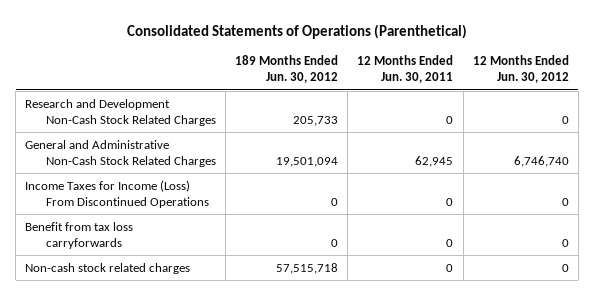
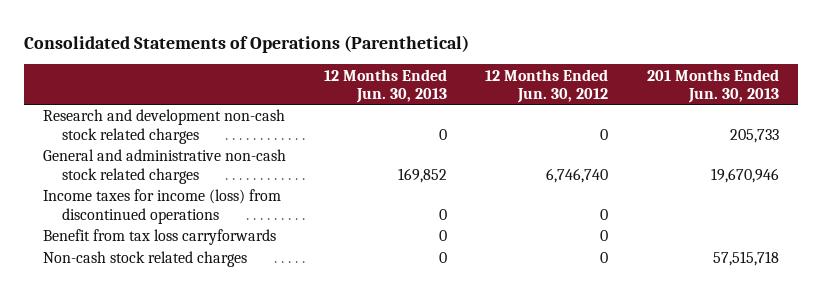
[235,55,339,84] 189 Months Ended Jun. 30, 2012 -> none
[357,55,454,84] 12 Months Ended Jun. 30, 2011 -> none
none -> [324,68,448,103] 12 Months Ended Jun. 30, 2013
none -> [646,68,779,103] 201 Months Ended Jun. 30, 2013
[25,98,216,126] Research and Development Non-Cash Stock Related Charges -> [43,109,286,144] Research and development non-cash stock related charges
[25,139,216,167] General and Administrative Non-Cash Stock Related Charges -> [43,149,287,184] General and administrative non-cash stock related charges
[25,179,209,208] Income Taxes for Income (Loss) From Discontinued Operations -> [43,189,282,224] Income taxes for income (loss) from discontinued operations

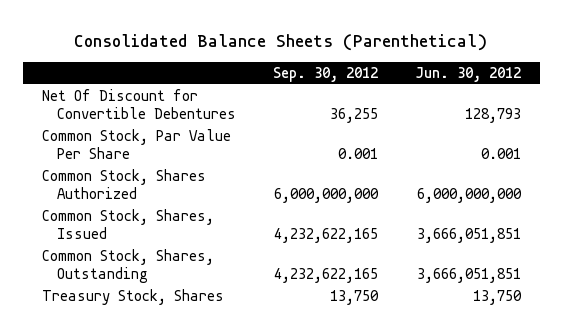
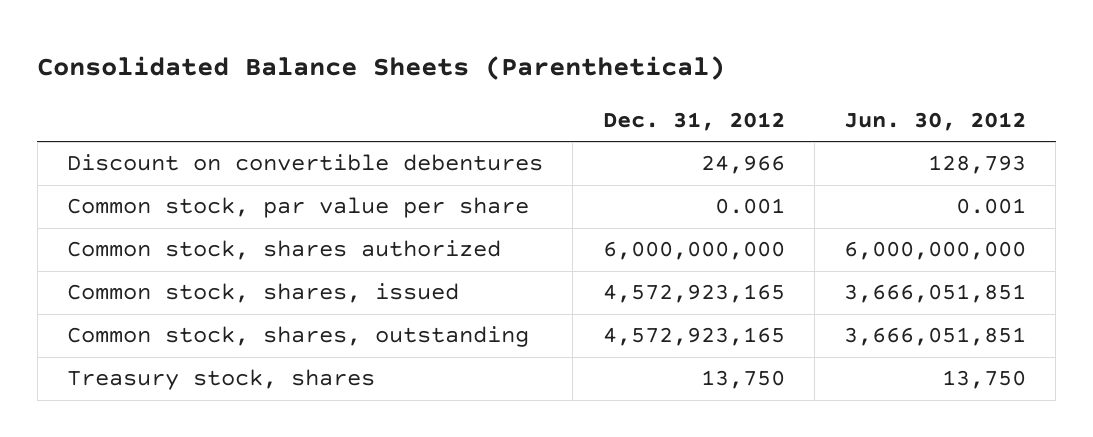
[273,66,379,82] Sep. 30, 2012 -> none
none -> [602,112,785,132] Dec. 31, 2012
[41,89,237,120] Net Of Discount for Convertible Debentures -> [67,154,544,172] Discount on convertible debentures
[41,129,231,160] Common Stock, Par Value Per Share -> [67,197,530,219] Common stock, par value per share
[41,169,206,200] Common Stock, Shares Authorized -> [67,240,502,261] Common stock, shares authorized
[41,209,214,240] Common Stock, Shares, Issued -> [67,283,460,304] Common stock, shares, issued
[41,249,214,284] Common Stock, Shares, Outstanding -> [67,326,530,348] Common stock, shares, outstanding
[41,289,224,306] Treasury Stock, Shares -> [67,369,376,391] Treasury stock, shares

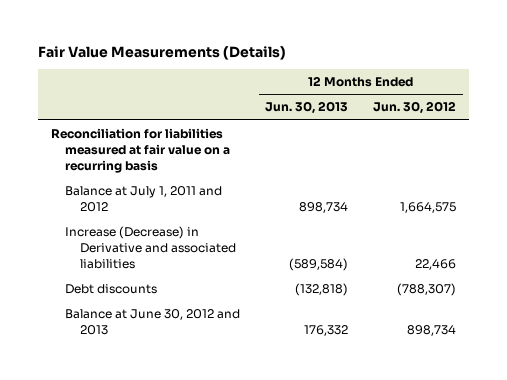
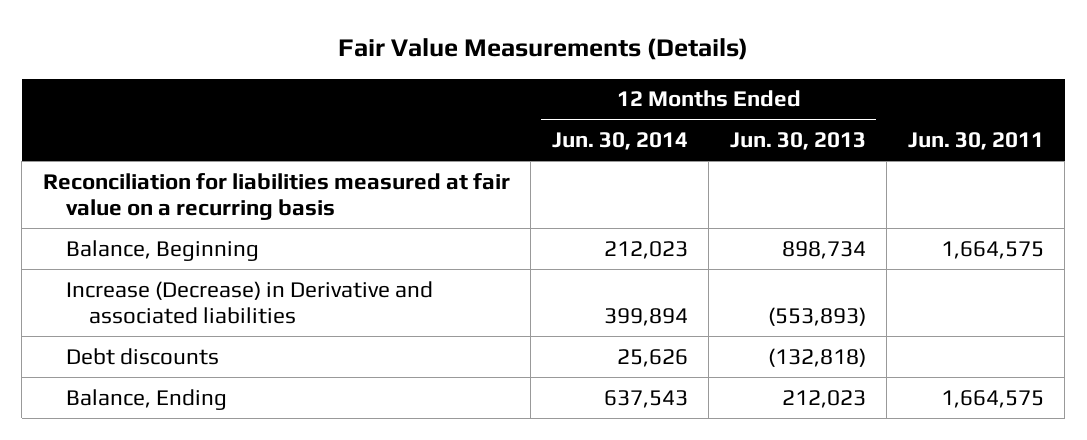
[373,101,457,115] Jun. 30, 2012 -> none
none -> [551,131,688,150] Jun. 30, 2014
none -> [907,131,1044,150] Jun. 30, 2011
[65,186,223,212] Balance at July 1, 2011 and 2012 -> [65,239,259,261] Balance, Beginning
[289,257,349,271] (589,584) -> [767,307,866,327] (553,893)
[65,309,241,335] Balance at June 30, 2012 and 2013 -> none
none -> [65,388,227,410] Balance, Ending

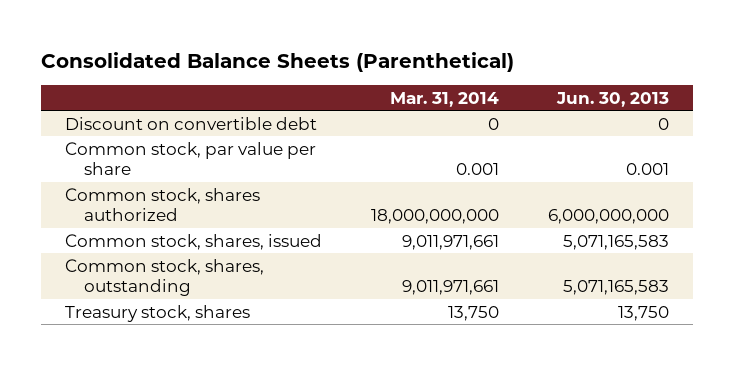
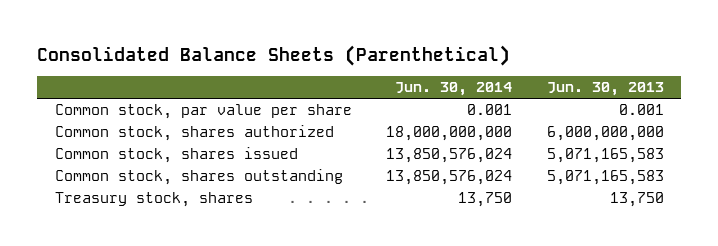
[389,91,499,107] Mar. 31, 2014 -> none
none -> [395,82,513,97] Jun. 30, 2014
[65,116,318,130] Discount on convertible debt -> none
[65,233,323,250] Common stock, shares, issued -> [54,147,298,164] Common stock, shares issued
[65,258,265,297] Common stock, shares, outstanding -> [54,169,343,186] Common stock, shares outstanding

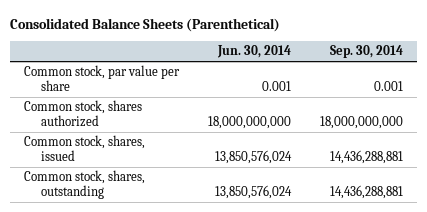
[546,82,664,97] Jun. 30, 2013 -> none
none -> [329,45,403,59] Sep. 30, 2014
[54,192,253,208] Treasury stock, shares -> none
[54,147,298,164] Common stock, shares issued -> [24,135,146,161] Common stock, shares, issued
[54,169,343,186] Common stock, shares outstanding -> [24,170,146,199] Common stock, shares, outstanding

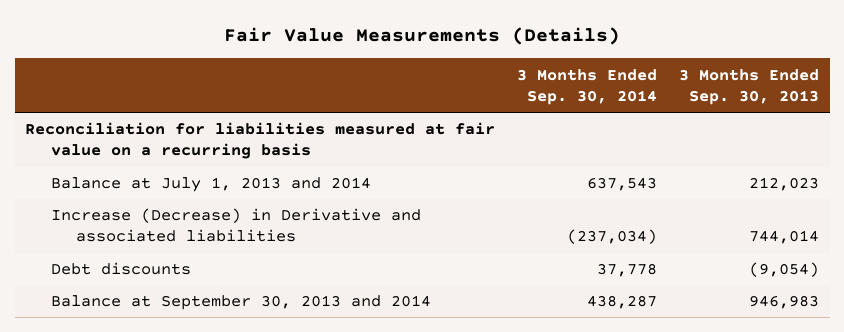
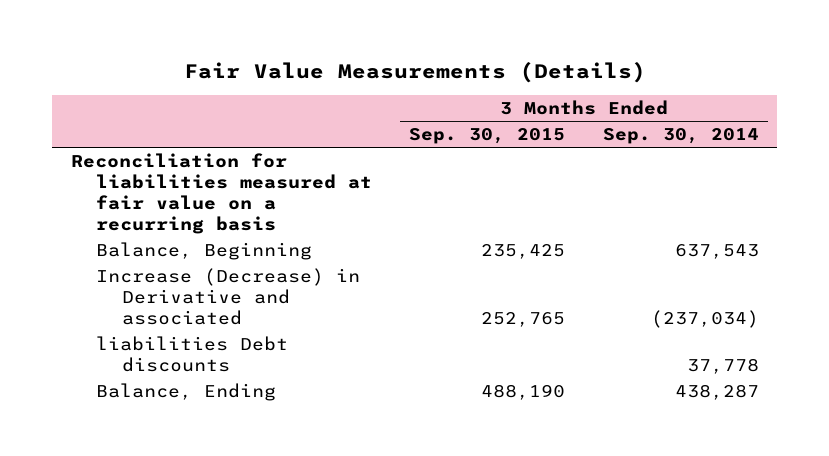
[678,68,819,105] 3 Months Ended Sep. 30, 2013 -> none
none -> [409,127,566,144] Sep. 30, 2015
[50,177,371,193] Balance at July 1, 2013 and 2014 -> [96,241,313,260] Balance, Beginning
[50,208,421,243] Increase (Decrease) in Derivative and associated liabilities -> [96,267,361,325] Increase (Decrease) in Derivative and associated
[50,262,191,276] Debt discounts -> [96,335,289,372] liabilities Debt discounts
[50,295,431,311] Balance at September 30, 2013 and 2014 -> [96,382,277,401] Balance, Ending

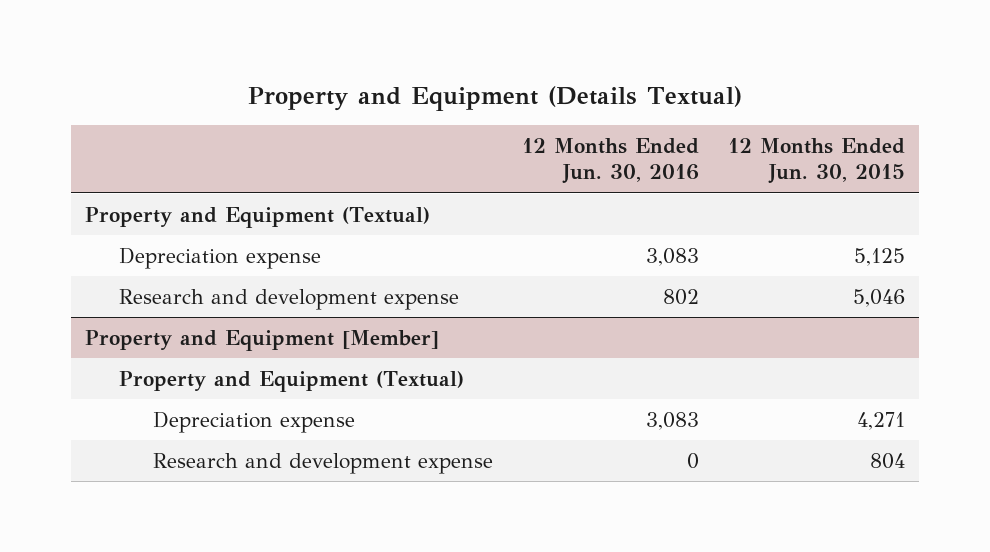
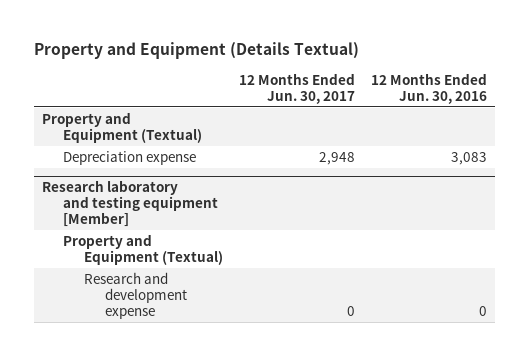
[727,137,905,185] 12 Months Ended Jun. 30, 2015 -> none
none -> [238,72,355,105] 12 Months Ended Jun. 30, 2017
[118,288,459,310] Research and development expense -> none
[85,329,440,351] Property and Equipment [Member] -> none
none -> [42,179,219,228] Research laboratory and testing equipment [Member]
[152,410,355,433] Depreciation expense -> none

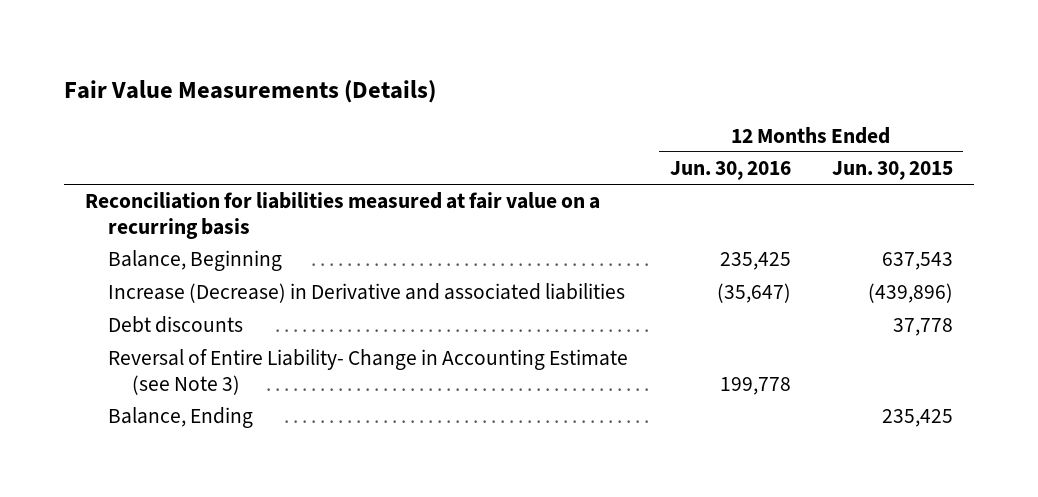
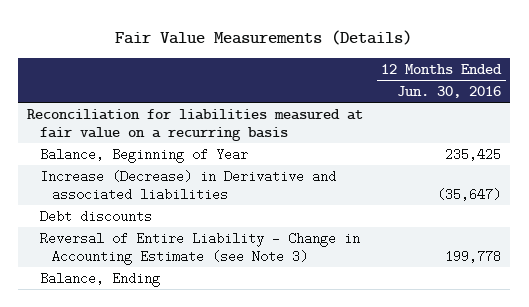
[831,161,953,181] Jun. 30, 2015 -> none
[108,250,283,272] Balance, Beginning -> [39,147,248,163] Balance, Beginning of Year
[108,349,629,396] Reversal of Entire Liability- Change in Accounting Estimate (see Note 3) -> [39,231,360,266] Reversal of Entire Liability - Change in Accounting Estimate (see Note 3)

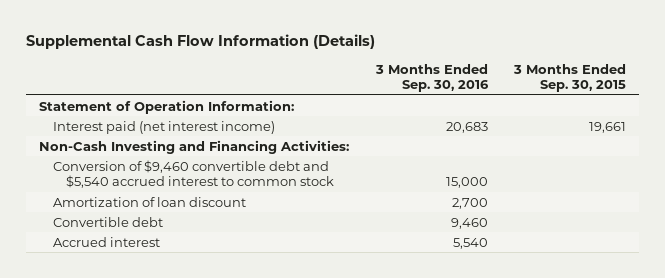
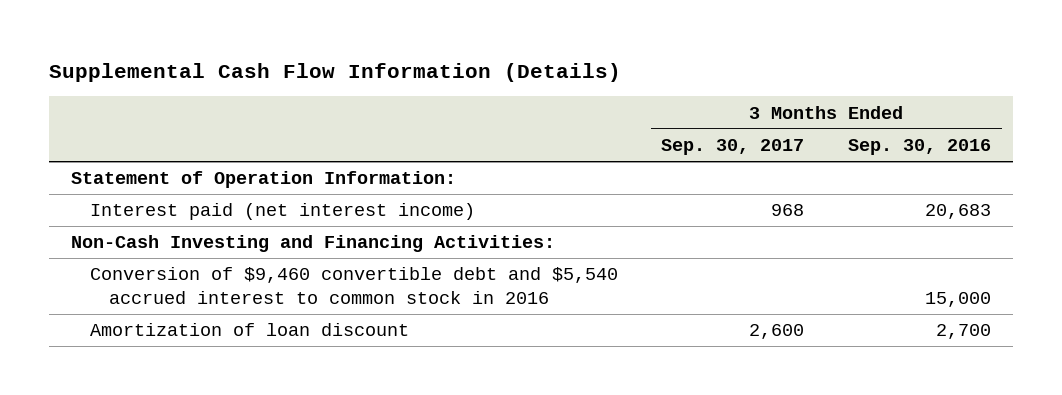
[512,63,626,93] 3 Months Ended Sep. 30, 2015 -> none
none -> [661,138,805,155] Sep. 30, 2017
[52,159,335,189] Conversion of $9,460 convertible debt and $5,540 accrued interest to common stock -> [89,267,618,304] Conversion of $9,460 convertible debt and $5,540 accrued interest to common stock in 2016
[52,216,163,227] Convertible debt -> none
[52,236,160,247] Accrued interest -> none

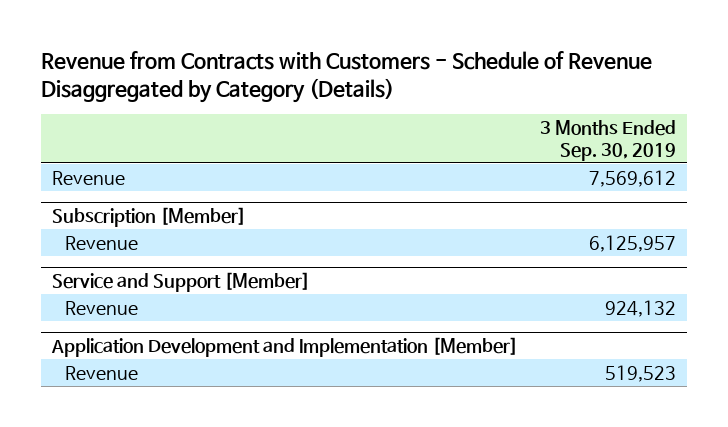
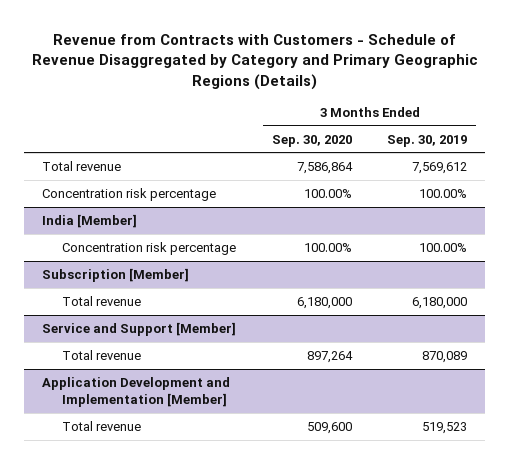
[40,51,652,103] Revenue from Contracts with Customers - Schedule of Revenue Disaggregated by Category (Details) -> [31,33,478,90] Revenue from Contracts with Customers - Schedule of Revenue Disaggregated by Category and Primary Geographic Regions (Details)
none -> [271,134,352,147] Sep. 30, 2020
[51,170,125,185] Revenue -> [42,161,122,172] Total revenue
none -> [42,188,217,202] Concentration risk percentage
none -> [42,214,138,229] India [Member]
none -> [62,242,237,256] Concentration risk percentage
[64,235,138,250] Revenue -> [62,296,142,307] Total revenue
[588,234,676,252] 6,125,957 -> [412,297,468,310] 6,180,000
[64,300,138,315] Revenue -> [62,350,142,361] Total revenue
[604,299,676,317] 924,132 -> [422,351,468,364] 870,089
[64,365,138,380] Revenue -> [62,421,142,432] Total revenue

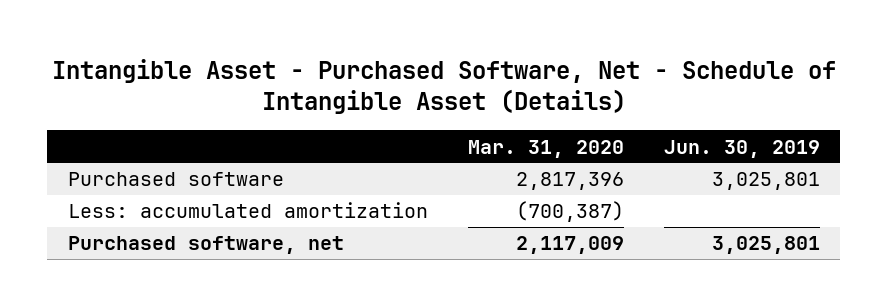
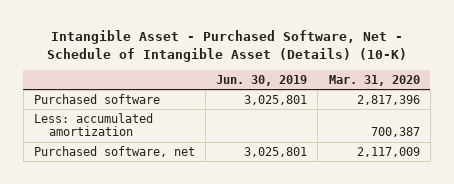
[51,58,836,115] Intangible Asset - Purchased Software, Net - Schedule of Intangible Asset (Details) -> [46,30,407,62] Intangible Asset - Purchased Software, Net - Schedule of Intangible Asset (Details) (10-K)
[515,201,624,223] (700,387) -> [370,127,420,138] 700,387

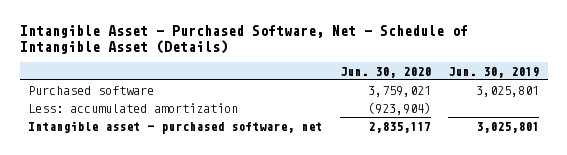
[46,30,407,62] Intangible Asset - Purchased Software, Net - Schedule of Intangible Asset (Details) (10-K) -> [19,24,468,54] Intangible Asset - Purchased Software, Net - Schedule of Intangible Asset (Details)
[328,74,420,86] Mar. 31, 2020 -> none
none -> [339,66,431,78] Jun. 30, 2020
[34,145,196,157] Purchased software, net -> [28,120,323,134] Intangible asset - purchased software, net

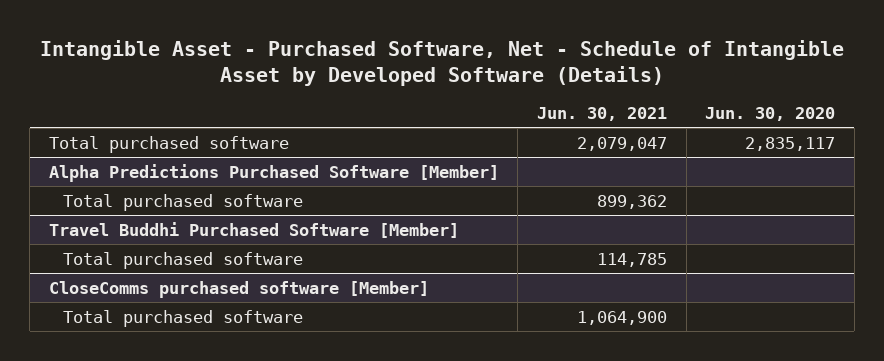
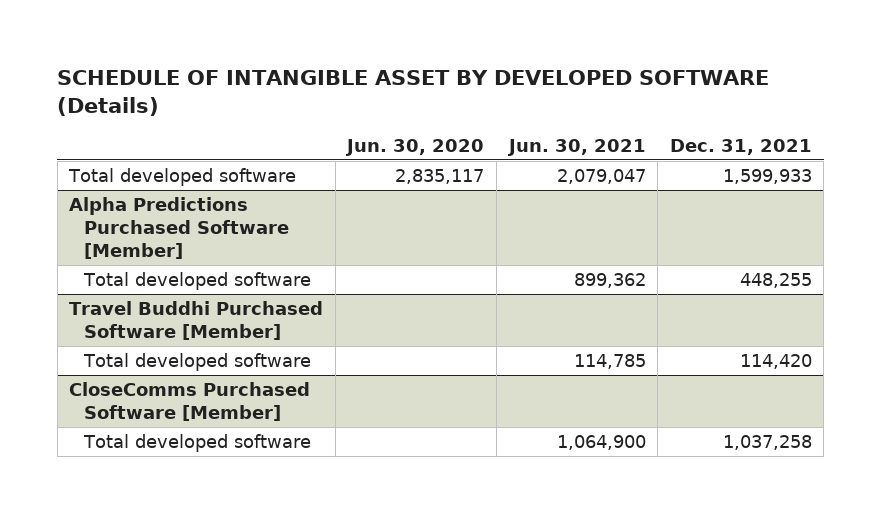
[39,39,844,86] Intangible Asset - Purchased Software, Net - Schedule of Intangible Asset by Developed Software (Details) -> [57,70,770,116] SCHEDULE OF INTANGIBLE ASSET BY DEVELOPED SOFTWARE (Details)
none -> [669,138,812,155] Dec. 31, 2021
[48,135,289,153] Total purchased software -> [68,168,297,187] Total developed software
[63,193,304,211] Total purchased software -> [82,272,311,291] Total developed software
[63,251,304,269] Total purchased software -> [82,353,311,372] Total developed software
[48,280,429,298] CloseComms purchased software [Member] -> [69,382,311,422] CloseComms Purchased Software [Member]
[63,309,304,327] Total purchased software -> [82,434,311,453] Total developed software

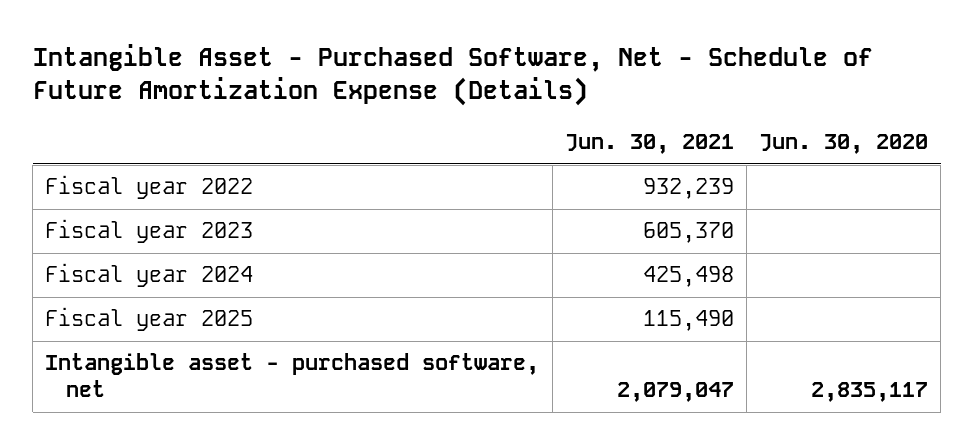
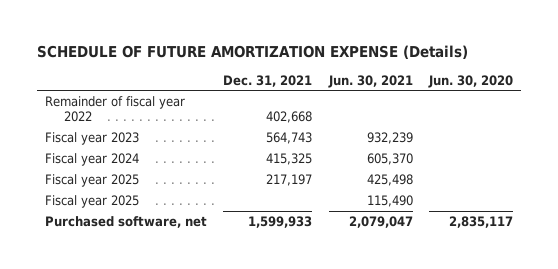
[32,43,873,106] Intangible Asset - Purchased Software, Net - Schedule of Future Amortization Expense (Details) -> [36,44,468,59] SCHEDULE OF FUTURE AMORTIZATION EXPENSE (Details)
none -> [223,74,313,87] Dec. 31, 2021
none -> [44,96,185,123] Remainder of fiscal year 2022
[45,175,254,200] Fiscal year 2022 -> [44,132,139,146] Fiscal year 2023
[45,219,254,244] Fiscal year 2023 -> [44,153,139,167] Fiscal year 2024
[45,263,254,288] Fiscal year 2024 -> [44,174,139,188] Fiscal year 2025
[45,353,540,398] Intangible asset - purchased software, net -> [44,216,207,229] Purchased software, net

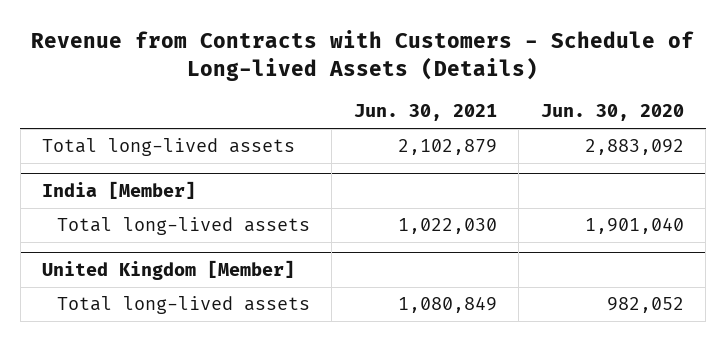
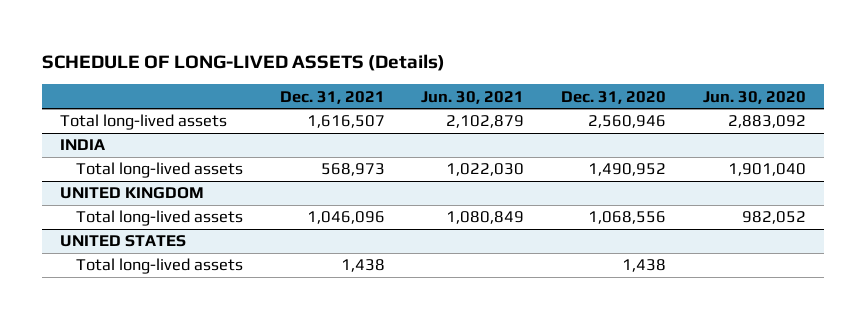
[30,30,694,81] Revenue from Contracts with Customers - Schedule of Long-lived Assets (Details) -> [41,53,445,71] SCHEDULE OF LONG-LIVED ASSETS (Details)
none -> [279,90,385,104] Dec. 31, 2021
none -> [560,90,666,104] Dec. 31, 2020
[42,181,197,200] India [Member] -> [60,139,106,151] INDIA
[42,260,296,281] United Kingdom [Member] -> [60,187,205,200] UNITED KINGDOM
none -> [60,235,187,248] UNITED STATES
none -> [75,258,243,275] Total long-lived assets

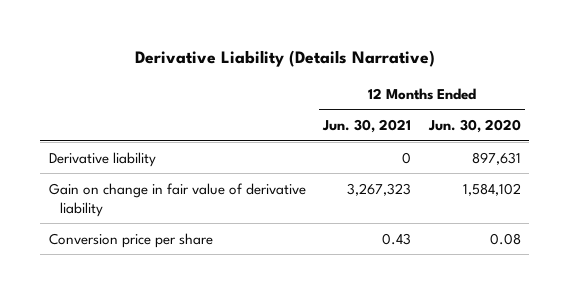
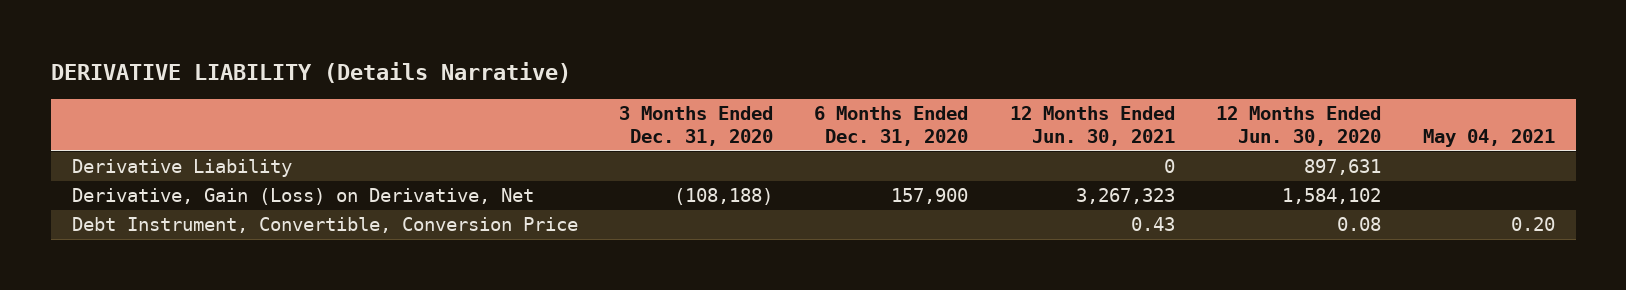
[134,50,435,68] Derivative Liability (Details Narrative) -> [50,62,571,84] DERIVATIVE LIABILITY (Details Narrative)
none -> [618,106,773,147] 3 Months Ended Dec. 31, 2020
none -> [814,106,969,147] 6 Months Ended Dec. 31, 2020
none -> [1422,129,1555,148] May 04, 2021
[48,151,156,167] Derivative liability -> [71,159,292,178] Derivative Liability
[48,182,306,217] Gain on change in fair value of derivative liability -> [71,188,534,206] Derivative, Gain (Loss) on Derivative, Net
[48,232,213,248] Conversion price per share -> [71,217,578,234] Debt Instrument, Convertible, Conversion Price

